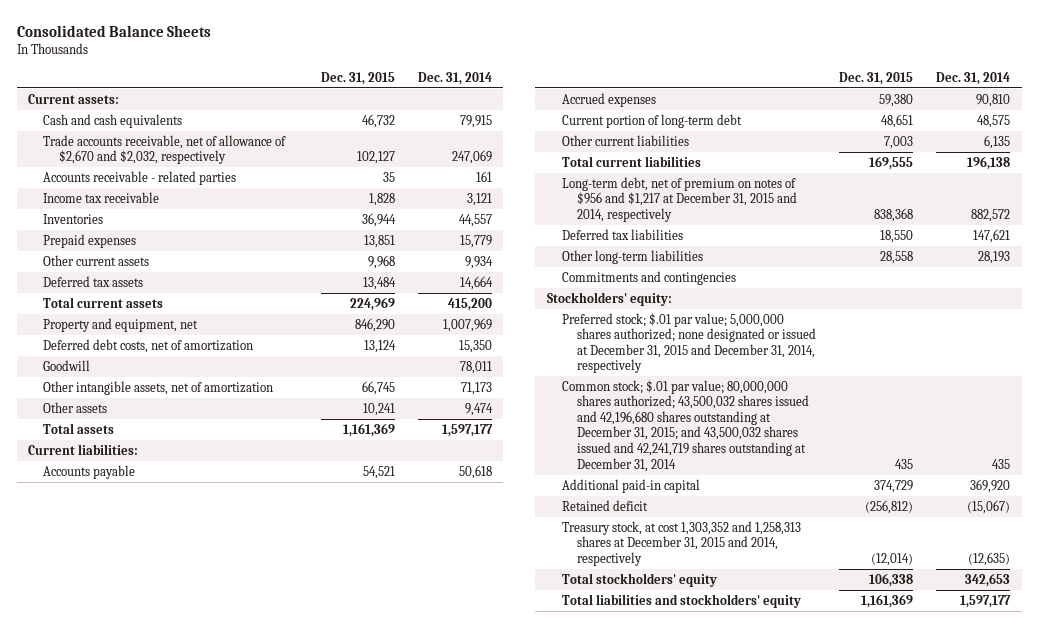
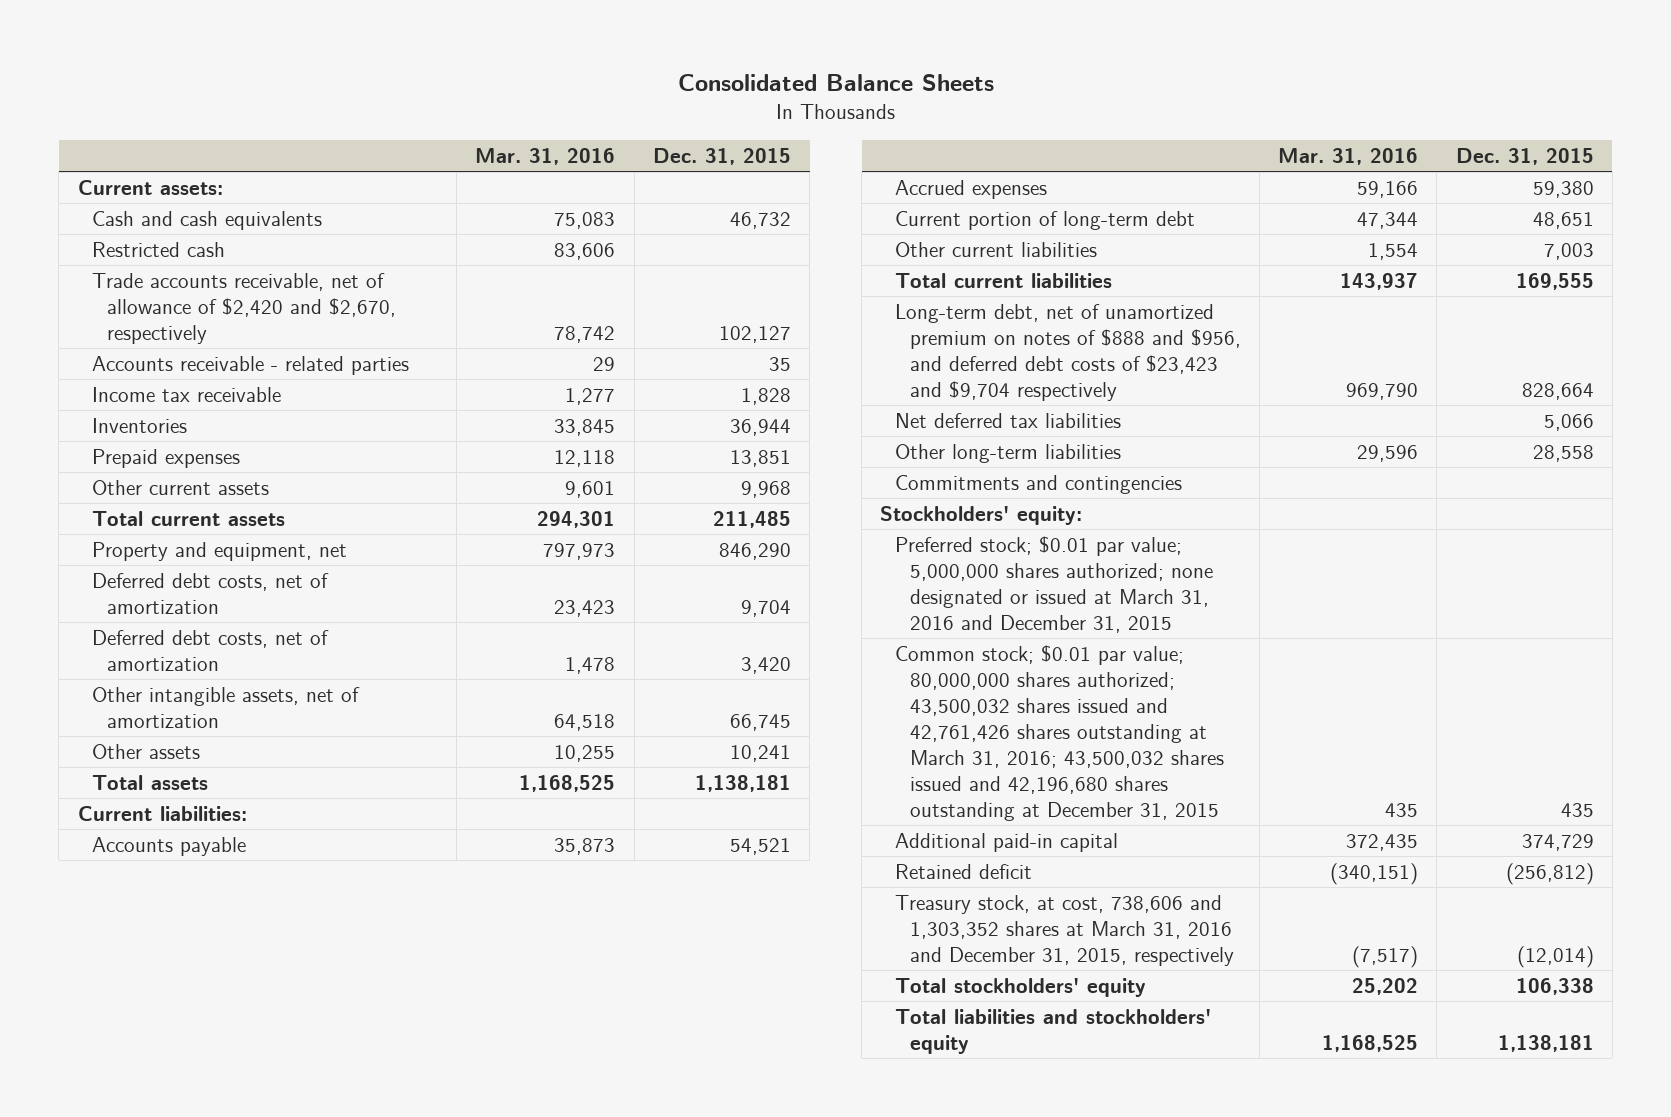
[417,71,492,85] Dec. 31, 2014 -> none
none -> [475,147,616,165] Mar. 31, 2016
none -> [92,241,226,257] Restricted cash
[43,134,287,165] Trade accounts receivable, net of allowance of $2,670 and $2,032, respectively -> [92,272,396,344] Trade accounts receivable, net of allowance of $2,420 and $2,670, respectively
[43,275,144,287] Deferred tax assets -> none
[349,296,395,311] 224,969 -> [712,510,791,528] 211,485
[43,359,91,371] Goodwill -> none
[363,339,396,353] 13,124 -> [740,599,791,617] 9,704
none -> [92,629,330,671] Deferred debt costs, net of amortization
[342,422,395,437] 1,161,369 -> [694,774,791,792] 1,138,181
[562,176,798,222] Long-term debt, net of premium on notes of $956 and $1,217 at December 31, 2015 and 2014, respectively -> [894,303,1241,401] Long-term debt, net of unamortized premium on notes of $888 and $956, and deferred debt costs of $23,423 and $9,704 respectively
[874,207,914,222] 838,368 -> [1521,382,1594,400] 828,664
[562,228,684,240] Deferred tax liabilities -> [894,412,1121,428] Net deferred tax liabilities
[880,229,914,243] 18,550 -> [1543,413,1594,431] 5,066
[562,312,817,374] Preferred stock; $.01 par value; 5,000,000 shares authorized; none designated or issued at December 31, 2015 and December 31, 2014, respectively -> [894,535,1213,633] Preferred stock; $0.01 par value; 5,000,000 shares authorized; none designated or issued at March 31, 2016 and December 31, 2015
[562,379,810,472] Common stock; $.01 par value; 80,000,000 shares authorized; 43,500,032 shares issued and 42,196,680 shares outstanding at December 31, 2015; and 43,500,032 shares issued and 42,241,719 shares outstanding at December 31, 2014 -> [894,644,1224,821] Common stock; $0.01 par value; 80,000,000 shares authorized; 43,500,032 shares issued and 42,761,426 shares outstanding at March 31, 2016; 43,500,032 shares issued and 42,196,680 shares outstanding at December 31, 2015
[562,520,802,566] Treasury stock, at cost 1,303,352 and 1,258,313 shares at December 31, 2015 and 2014, respectively -> [894,894,1234,966] Treasury stock, at cost, 738,606 and 1,303,352 shares at March 31, 2016 and December 31, 2015, respectively
[861,593,914,608] 1,161,369 -> [1497,1034,1594,1052] 1,138,181

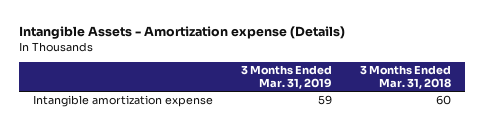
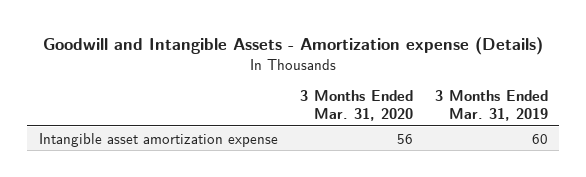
[18,25,345,39] Intangible Assets - Amortization expense (Details) -> [43,36,544,55] Goodwill and Intangible Assets - Amortization expense (Details)
[359,65,451,90] 3 Months Ended Mar. 31, 2018 -> none
none -> [299,89,413,122] 3 Months Ended Mar. 31, 2020
[32,95,213,108] Intangible amortization expense -> [38,132,278,147] Intangible asset amortization expense
[317,95,332,106] 59 -> [531,133,548,144] 60

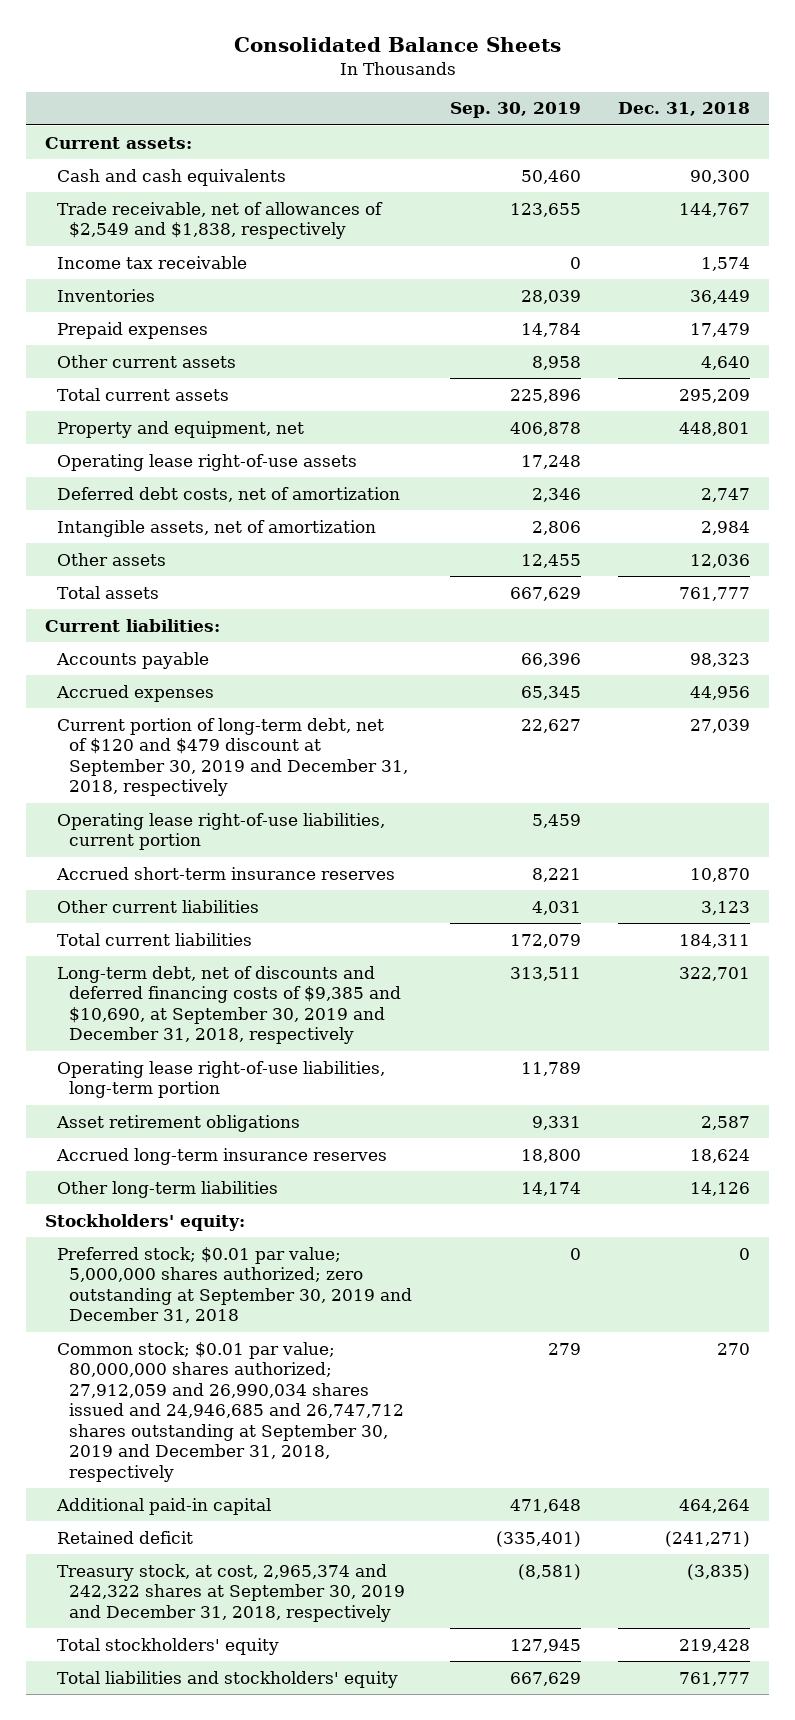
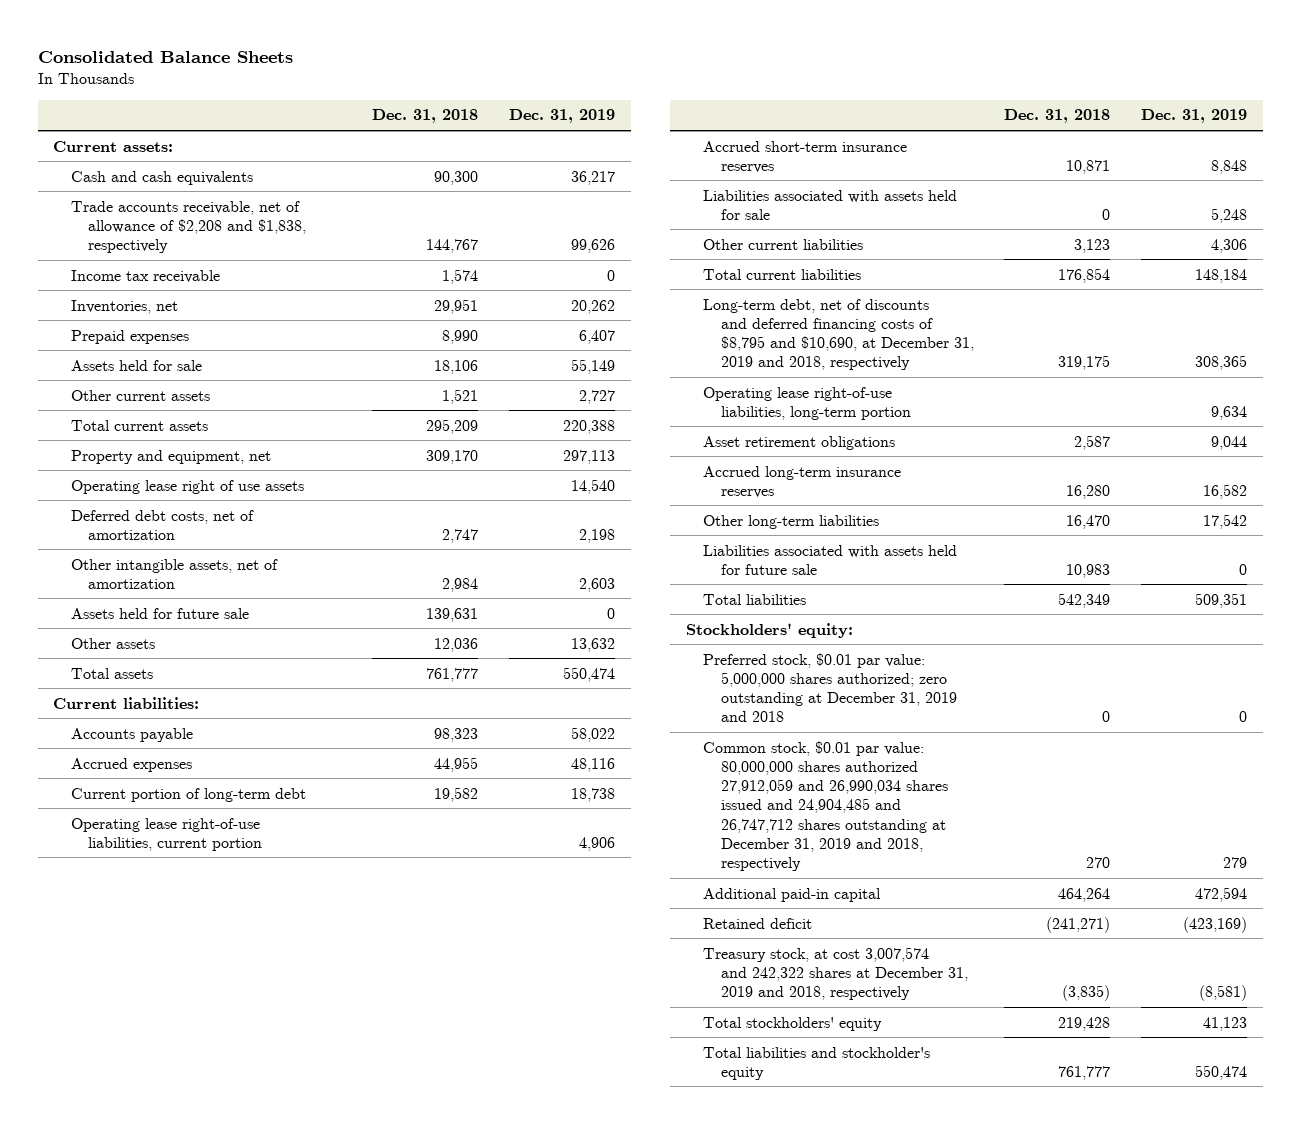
[449,102,581,119] Sep. 30, 2019 -> none
none -> [509,109,616,124] Dec. 31, 2019
[56,201,383,240] Trade receivable, net of allowances of $2,549 and $1,838, respectively -> [70,200,307,254] Trade accounts receivable, net of allowance of $2,208 and $1,838, respectively
[56,288,155,302] Inventories -> [70,299,178,314] Inventories, net
[690,289,751,304] 36,449 -> [434,298,479,314] 29,951
[690,322,751,337] 17,479 -> [442,329,479,344] 8,990
none -> [70,359,202,371] Assets held for sale
[701,355,751,370] 4,640 -> [442,388,479,404] 1,521
[679,421,751,436] 448,801 -> [426,449,479,464] 309,170
[56,453,357,471] Operating lease right-of-use assets -> [70,479,304,494] Operating lease right of use assets
[56,519,376,537] Intangible assets, net of amortization -> [70,558,278,589] Other intangible assets, net of amortization
none -> [70,607,249,619] Assets held for future sale
[690,685,751,700] 44,956 -> [434,756,479,772] 44,955
[56,717,408,797] Current portion of long-term debt, net of $120 and $479 discount at September 30, 2019 and December 31, 2018, respectively -> [70,787,306,802] Current portion of long-term debt
[690,718,751,733] 27,039 -> [434,786,479,802] 19,582
[690,867,751,882] 10,870 -> [1066,159,1111,174] 10,871
none -> [703,189,958,220] Liabilities associated with assets held for sale
[679,933,751,948] 184,311 -> [1058,267,1111,283] 176,854
[56,965,401,1045] Long-term debt, net of discounts and deferred financing costs of $9,385 and $10,690, at September 30, 2019 and December 31, 2018, respectively -> [703,298,974,371] Long-term debt, net of discounts and deferred financing costs of $8,795 and $10,690, at December 31, 2019 and 2018, respectively
[679,966,751,981] 322,701 -> [1058,355,1111,371] 319,175
[690,1148,751,1163] 18,624 -> [1066,484,1111,499] 16,280
[690,1181,751,1196] 14,126 -> [1066,514,1111,529] 16,470
none -> [703,544,958,575] Liabilities associated with assets held for future sale
none -> [703,593,807,605] Total liabilities
[56,1246,412,1324] Preferred stock; $0.01 par value; 5,000,000 shares authorized; zero outstanding at September 30, 2019 and December 31, 2018 -> [703,652,957,723] Preferred stock, $0.01 par value: 5,000,000 shares authorized; zero outstanding at December 31, 2019 and 2018
[56,1341,404,1482] Common stock; $0.01 par value; 80,000,000 shares authorized; 27,912,059 and 26,990,034 shares issued and 24,946,685 and 26,747,712 shares outstanding at September 30, 2019 and December 31, 2018, respectively -> [703,740,948,872] Common stock, $0.01 par value: 80,000,000 shares authorized 27,912,059 and 26,990,034 shares issued and 24,904,485 and 26,747,712 shares outstanding at December 31, 2019 and 2018, respectively
[56,1563,405,1622] Treasury stock, at cost, 2,965,374 and 242,322 shares at September 30, 2019 and December 31, 2018, respectively -> [703,946,968,1001] Treasury stock, at cost 3,007,574 and 242,322 shares at December 31, 2019 and 2018, respectively
[56,1670,398,1688] Total liabilities and stockholders' equity -> [703,1046,931,1080] Total liabilities and stockholder's equity

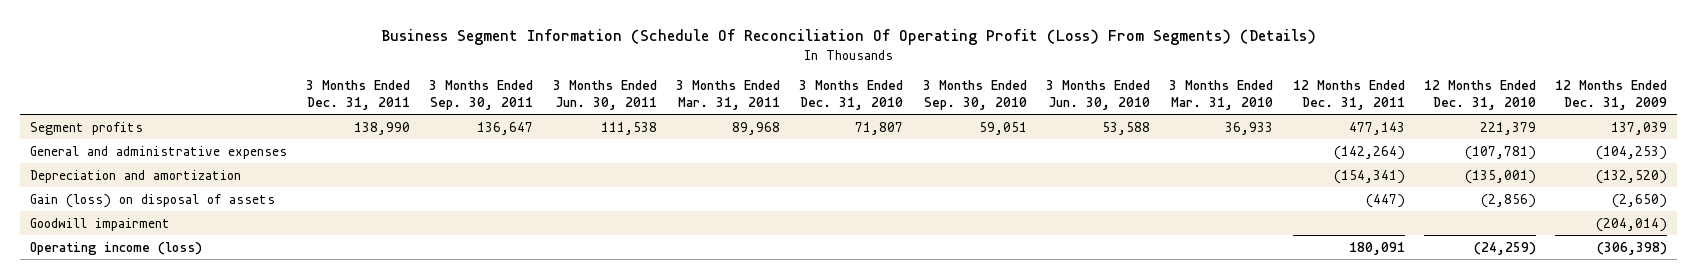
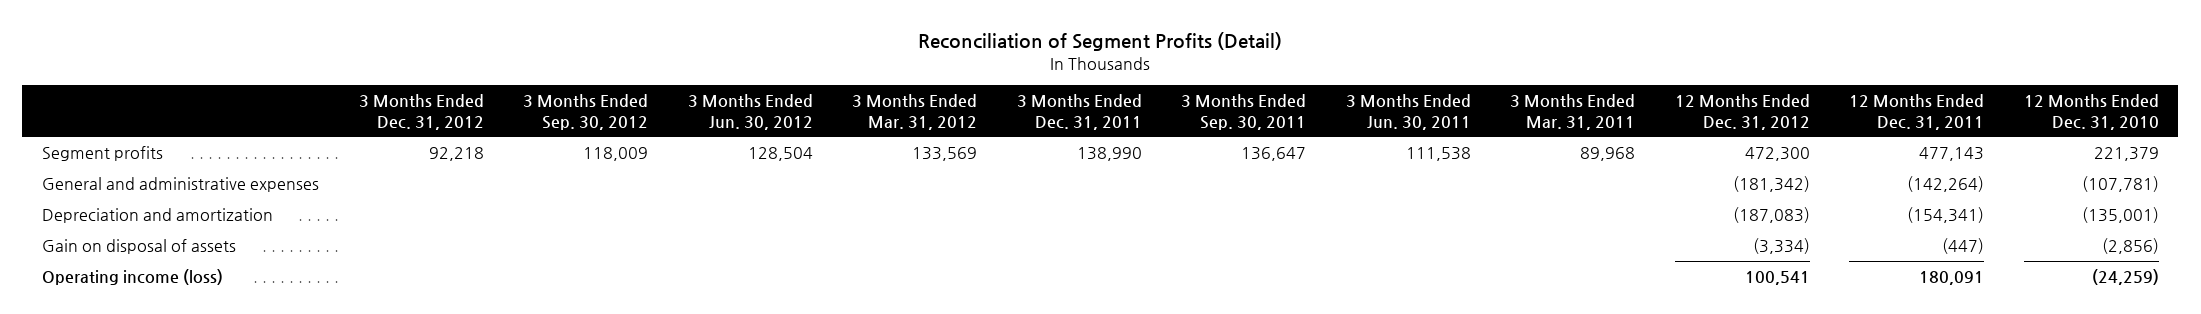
[380,29,1316,46] Business Segment Information (Schedule Of Reconciliation Of Operating Profit (Loss) From Segments) (Details) -> [918,32,1283,52] Reconciliation of Segment Profits (Detail)
[799,79,904,110] 3 Months Ended Dec. 31, 2010 -> none
[922,79,1027,110] 3 Months Ended Sep. 30, 2010 -> none
[1046,79,1151,110] 3 Months Ended Jun. 30, 2010 -> none
[1169,79,1274,110] 3 Months Ended Mar. 31, 2010 -> none
[1555,79,1668,110] 12 Months Ended Dec. 31, 2009 -> none
none -> [358,94,484,130] 3 Months Ended Dec. 31, 2012
none -> [523,94,649,130] 3 Months Ended Sep. 30, 2012
none -> [687,94,813,130] 3 Months Ended Jun. 30, 2012
none -> [852,94,978,130] 3 Months Ended Mar. 31, 2012
none -> [1674,94,1810,130] 12 Months Ended Dec. 31, 2012
[29,217,170,231] Goodwill impairment -> none
[29,193,275,208] Gain (loss) on disposal of assets -> [42,238,237,254] Gain on disposal of assets

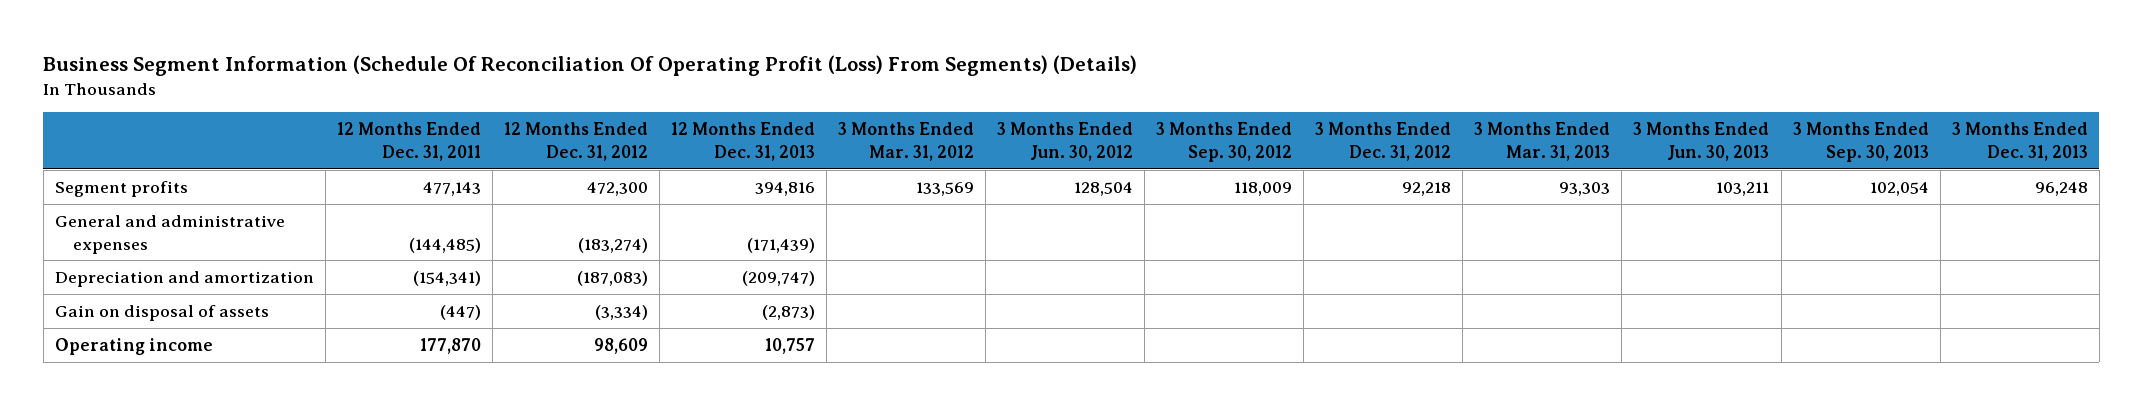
[918,32,1283,52] Reconciliation of Segment Profits (Detail) -> [43,54,1138,76] Business Segment Information (Schedule Of Reconciliation Of Operating Profit (Loss) From Segments) (Details)
[1016,94,1142,130] 3 Months Ended Dec. 31, 2011 -> none
[1181,94,1307,130] 3 Months Ended Sep. 30, 2011 -> none
[1345,94,1471,130] 3 Months Ended Jun. 30, 2011 -> none
[1510,94,1636,130] 3 Months Ended Mar. 31, 2011 -> none
[2023,94,2159,130] 12 Months Ended Dec. 31, 2010 -> none
none -> [671,122,816,162] 12 Months Ended Dec. 31, 2013
none -> [1474,122,1611,162] 3 Months Ended Mar. 31, 2013
none -> [1633,122,1770,162] 3 Months Ended Jun. 30, 2013
none -> [1792,122,1929,163] 3 Months Ended Sep. 30, 2013
none -> [1951,122,2088,162] 3 Months Ended Dec. 31, 2013
[1732,175,1810,192] (181,342) -> [578,237,649,253] (183,274)
[1907,175,1985,192] (142,264) -> [408,237,481,253] (144,485)
[42,268,224,285] Operating income (loss) -> [54,337,213,355] Operating income
[1744,270,1810,285] 100,541 -> [594,337,649,354] 98,609
[1919,270,1985,285] 180,091 -> [419,337,481,354] 177,870

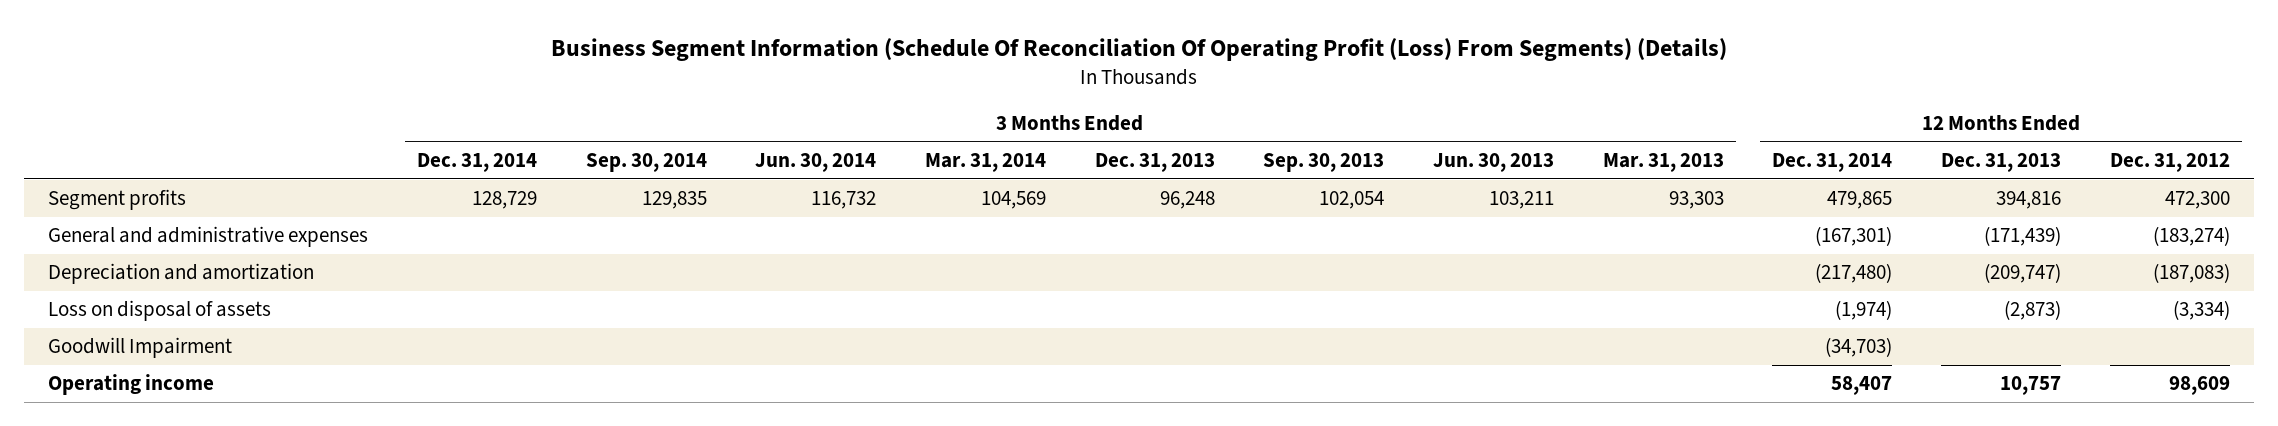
[336,122,481,162] 12 Months Ended Dec. 31, 2011 -> none
[838,122,975,162] 3 Months Ended Mar. 31, 2012 -> none
[997,122,1134,162] 3 Months Ended Jun. 30, 2012 -> none
[1156,122,1293,163] 3 Months Ended Sep. 30, 2012 -> none
[1315,122,1452,162] 3 Months Ended Dec. 31, 2012 -> none
none -> [416,153,537,173] Dec. 31, 2014
none -> [585,153,707,173] Sep. 30, 2014
none -> [755,153,877,173] Jun. 30, 2014
none -> [924,153,1046,173] Mar. 31, 2014
none -> [1772,153,1893,173] Dec. 31, 2014
[54,304,269,321] Gain on disposal of assets -> [48,300,272,322] Loss on disposal of assets
none -> [48,337,233,359] Goodwill Impairment

